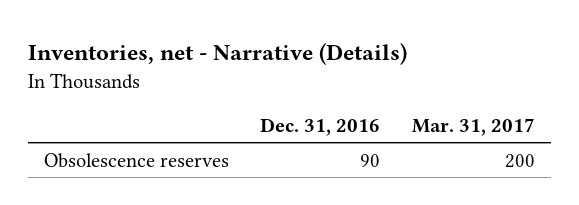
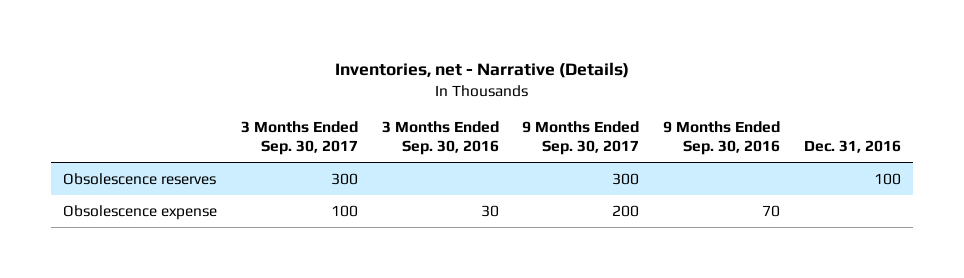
[412,117,536,136] Mar. 31, 2017 -> none
none -> [240,120,358,156] 3 Months Ended Sep. 30, 2017
none -> [381,120,499,156] 3 Months Ended Sep. 30, 2016
none -> [522,120,640,156] 9 Months Ended Sep. 30, 2017
none -> [663,120,781,156] 9 Months Ended Sep. 30, 2016
[360,153,381,167] 90 -> [873,172,901,185] 100
none -> [63,204,218,220] Obsolescence expense

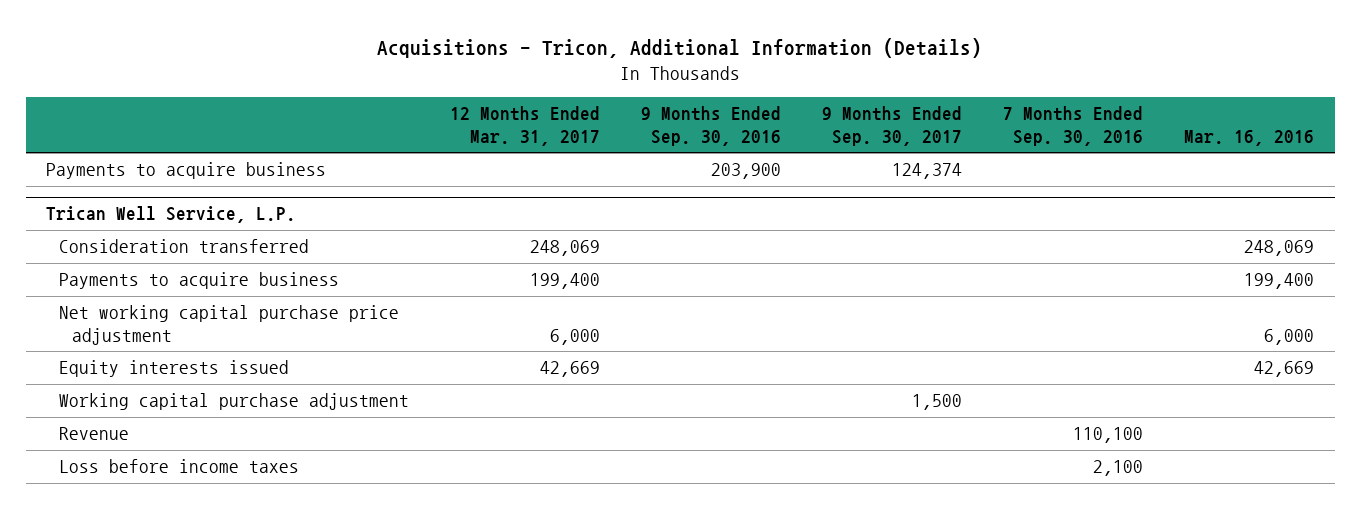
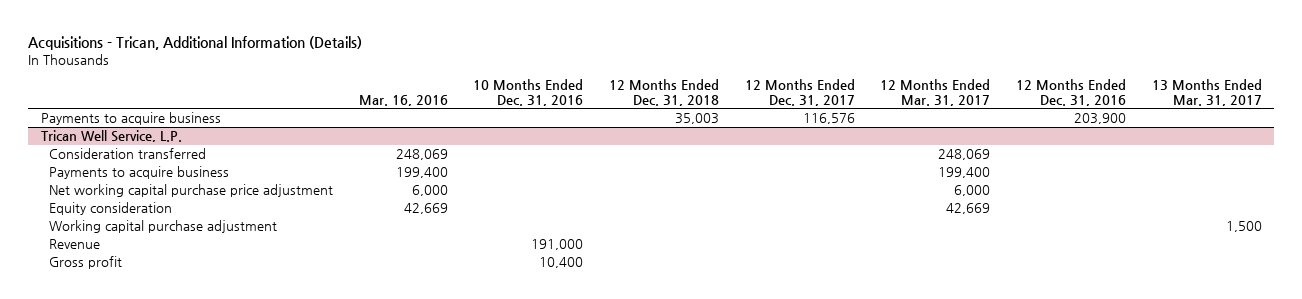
[377,38,983,59] Acquisitions - Tricon, Additional Information (Details) -> [27,35,362,50] Acquisitions - Trican, Additional Information (Details)
[641,106,782,146] 9 Months Ended Sep. 30, 2016 -> none
[822,106,963,146] 9 Months Ended Sep. 30, 2017 -> none
[1003,106,1144,146] 7 Months Ended Sep. 30, 2016 -> none
none -> [473,79,584,106] 10 Months Ended Dec. 31, 2016
none -> [609,79,720,106] 12 Months Ended Dec. 31, 2018
none -> [744,79,855,106] 12 Months Ended Dec. 31, 2017
none -> [1015,79,1126,106] 12 Months Ended Dec. 31, 2016
none -> [1151,79,1262,106] 13 Months Ended Mar. 31, 2017
[59,360,290,378] Equity interests issued -> [49,202,173,216] Equity consideration
[59,459,300,474] Loss before income taxes -> [49,256,123,270] Gross profit

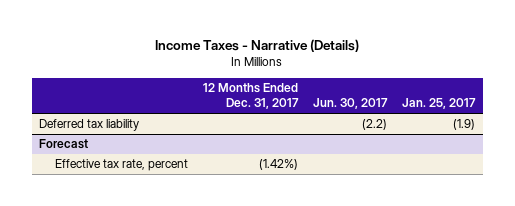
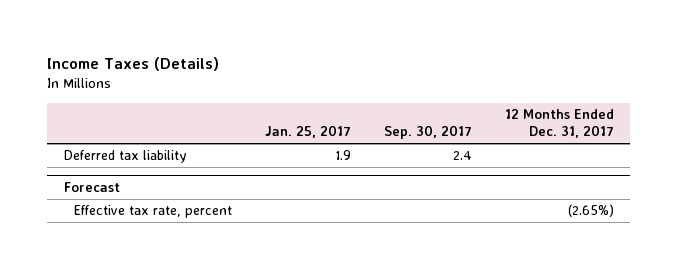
[155,39,360,53] Income Taxes - Narrative (Details) -> [47,57,220,72] Income Taxes (Details)
[313,98,389,110] Jun. 30, 2017 -> none
none -> [383,125,472,140] Sep. 30, 2017
[453,119,476,131] (1.9) -> [335,150,352,161] 1.9
[259,159,299,171] (1.42%) -> [567,204,614,218] (2.65%)

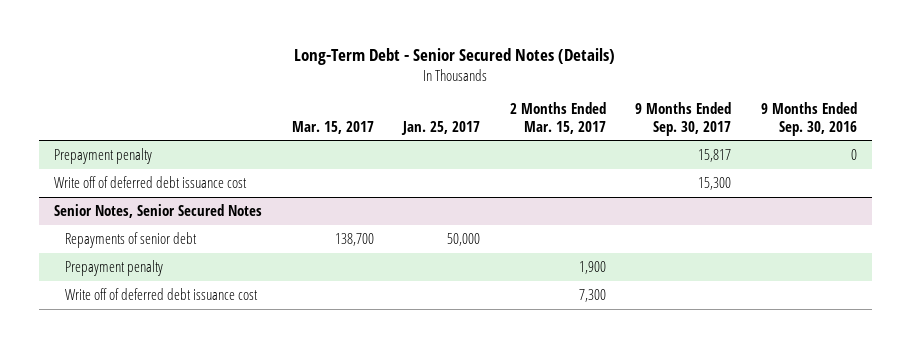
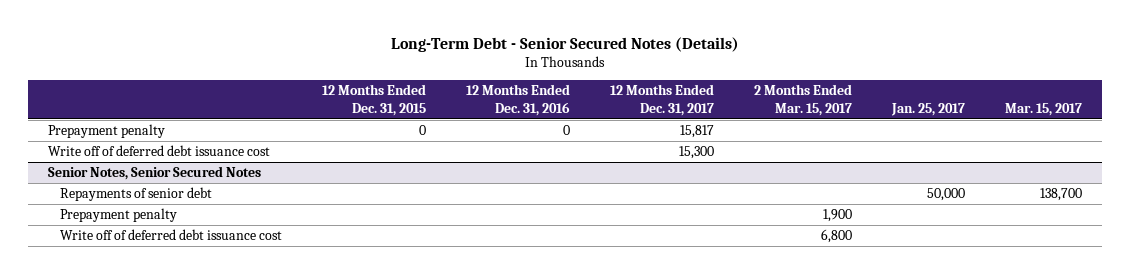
[635,102,732,136] 9 Months Ended Sep. 30, 2017 -> none
[761,102,858,136] 9 Months Ended Sep. 30, 2016 -> none
none -> [321,84,426,116] 12 Months Ended Dec. 31, 2015
none -> [466,84,571,116] 12 Months Ended Dec. 31, 2016
none -> [610,84,715,116] 12 Months Ended Dec. 31, 2017
[578,288,606,302] 7,300 -> [821,229,853,244] 6,800

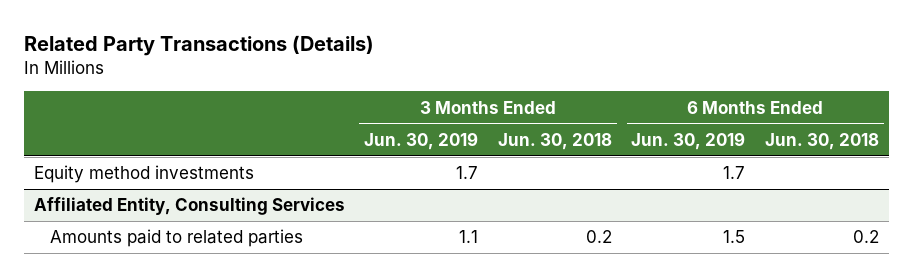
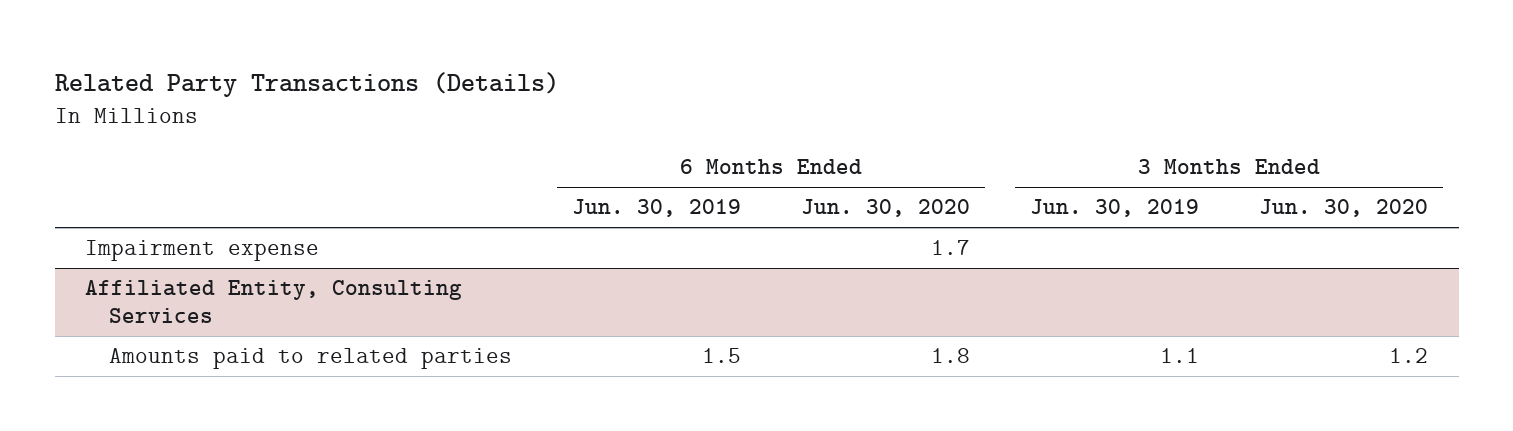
[497,133,612,151] Jun. 30, 2018 -> none
[764,133,879,151] Jun. 30, 2018 -> none
none -> [801,199,971,218] Jun. 30, 2020
none -> [1259,199,1429,218] Jun. 30, 2020
[33,165,254,184] Equity method investments -> none
none -> [84,240,319,262] Impairment expense

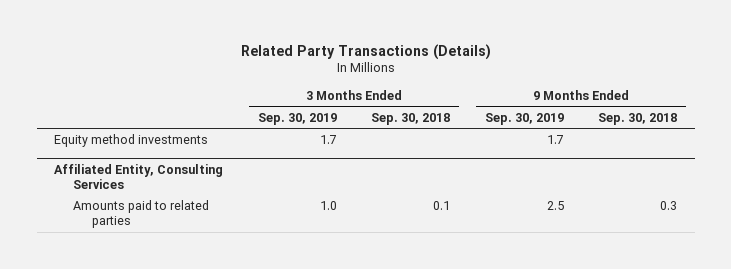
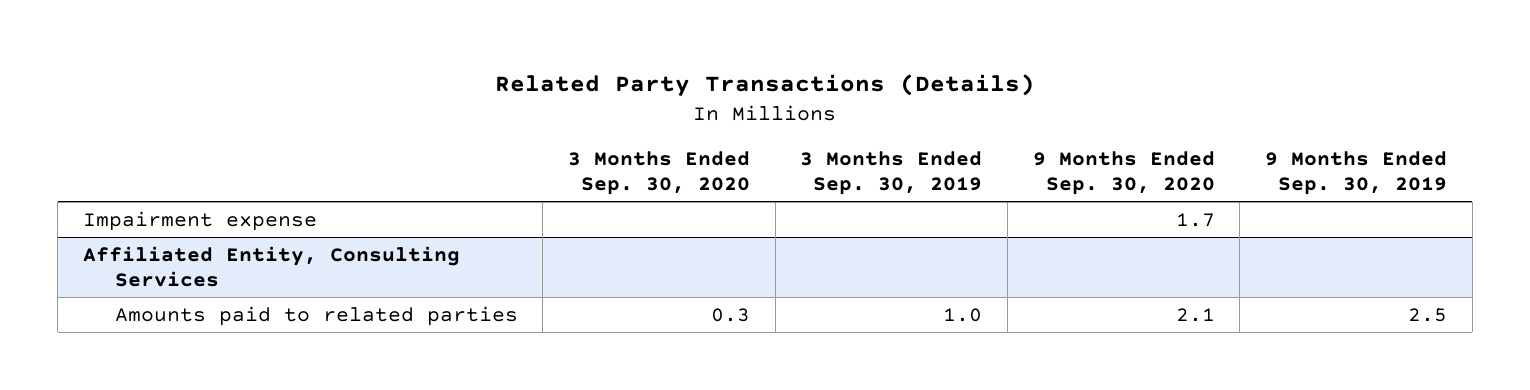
[371,112,451,125] Sep. 30, 2018 -> none
[598,112,678,125] Sep. 30, 2018 -> none
none -> [568,150,751,195] 3 Months Ended Sep. 30, 2020
none -> [1032,150,1215,195] 9 Months Ended Sep. 30, 2020
[53,134,208,148] Equity method investments -> none
none -> [82,210,317,231] Impairment expense

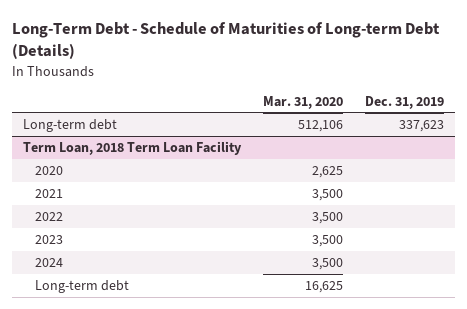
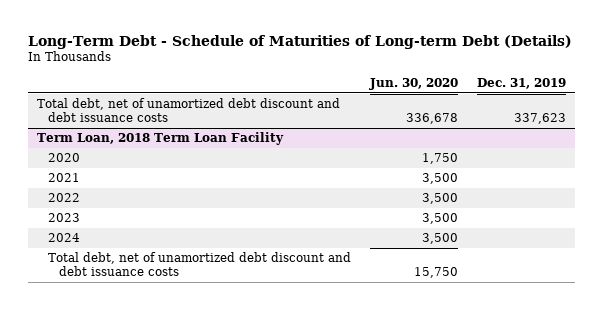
[263,95,344,109] Mar. 31, 2020 -> none
none -> [368,78,458,91] Jun. 30, 2020
[23,119,118,133] Long-term debt -> [37,98,341,123] Total debt, net of unamortized debt discount and debt issuance costs
[35,280,130,294] Long-term debt -> [48,252,352,277] Total debt, net of unamortized debt discount and debt issuance costs

